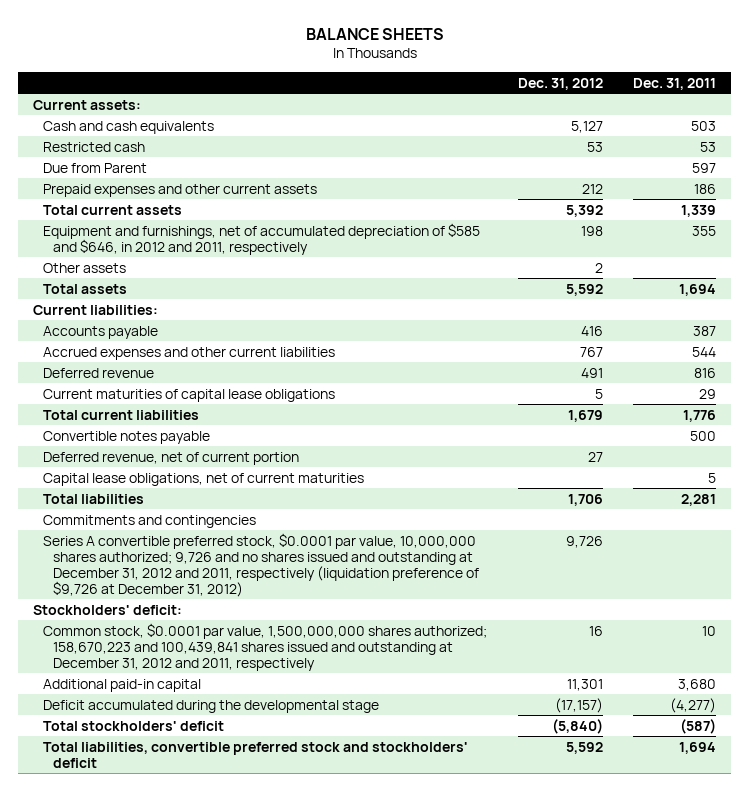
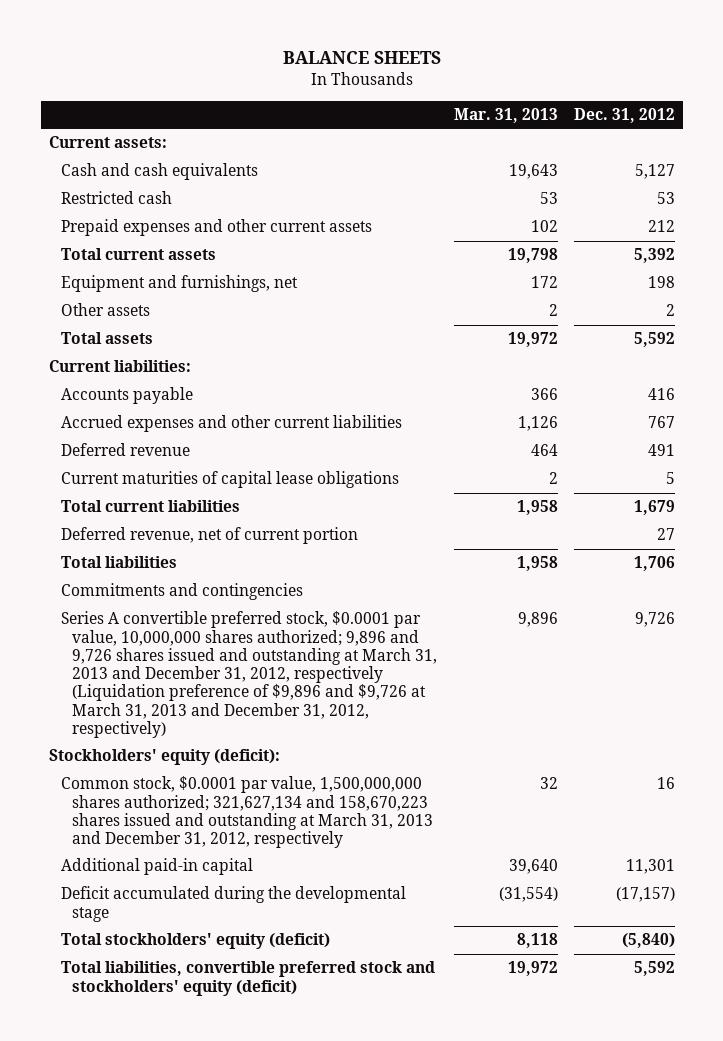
[633,77,717,90] Dec. 31, 2011 -> none
none -> [453,107,558,123] Mar. 31, 2013
[43,162,148,173] Due from Parent -> none
[43,222,481,255] Equipment and furnishings, net of accumulated depreciation of $585 and $646, in 2012 and 2011, respectively -> [60,275,298,293] Equipment and furnishings, net
[43,430,211,444] Convertible notes payable -> none
[43,472,365,486] Capital lease obligations, net of current maturities -> none
[43,532,480,597] Series A convertible preferred stock, $0.0001 par value, 10,000,000 shares authorized; 9,726 and no shares issued and outstanding at December 31, 2012 and 2011, respectively (liquidation preference of $9,726 at December 31, 2012) -> [60,611,438,738] Series A convertible preferred stock, $0.0001 par value, 10,000,000 shares authorized; 9,896 and 9,726 shares issued and outstanding at March 31, 2013 and December 31, 2012, respectively (Liquidation preference of $9,896 and $9,726 at March 31, 2013 and December 31, 2012, respectively)
[33,604,183,615] Stockholders' deficit: -> [48,749,280,766] Stockholders' equity (deficit):
[43,622,488,671] Common stock, $0.0001 par value, 1,500,000,000 shares authorized; 158,670,223 and 100,439,841 shares issued and outstanding at December 31, 2012 and 2011, respectively -> [60,776,434,849] Common stock, $0.0001 par value, 1,500,000,000 shares authorized; 321,627,134 and 158,670,223 shares issued and outstanding at March 31, 2013 and December 31, 2012, respectively
[43,720,225,731] Total stockholders' deficit -> [60,933,330,950] Total stockholders' equity (deficit)
[43,741,469,768] Total liabilities, convertible preferred stock and stockholders' deficit -> [60,961,435,996] Total liabilities, convertible preferred stock and stockholders' equity (deficit)

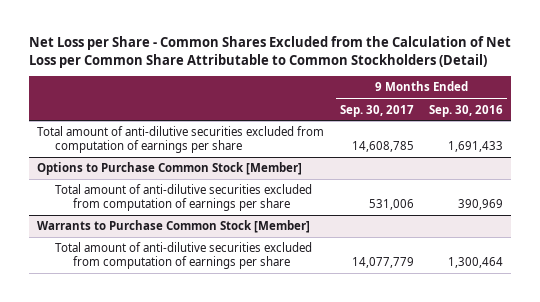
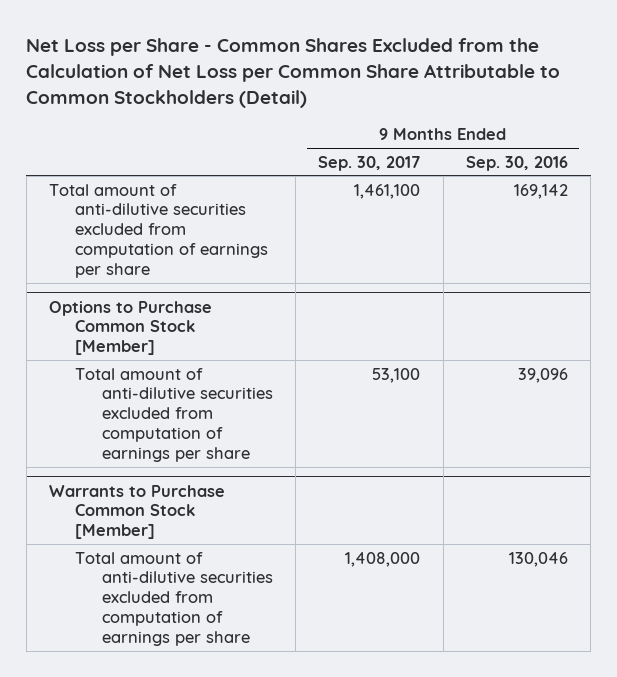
[351,140,414,152] 14,608,785 -> [354,183,421,199] 1,461,100
[448,140,504,152] 1,691,433 -> [513,183,568,199] 169,142
[368,198,414,210] 531,006 -> [372,367,421,383] 53,100
[458,198,504,210] 390,969 -> [517,367,568,383] 39,096
[351,256,414,268] 14,077,779 -> [345,551,421,567] 1,408,000
[448,256,504,268] 1,300,464 -> [508,551,568,567] 130,046

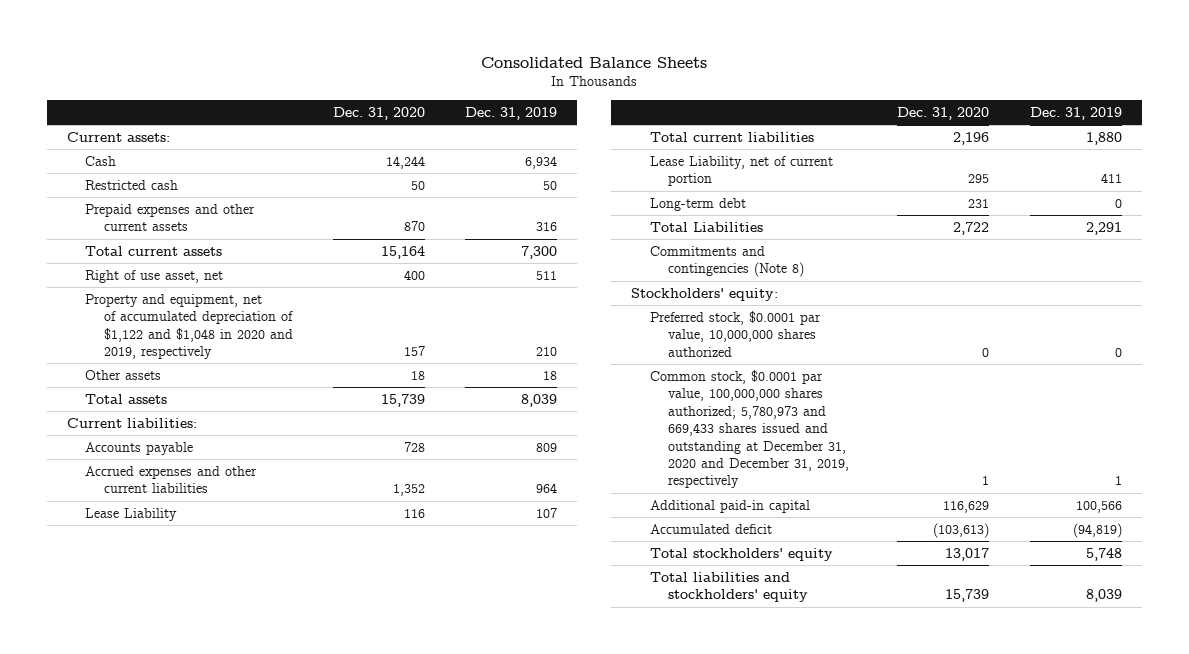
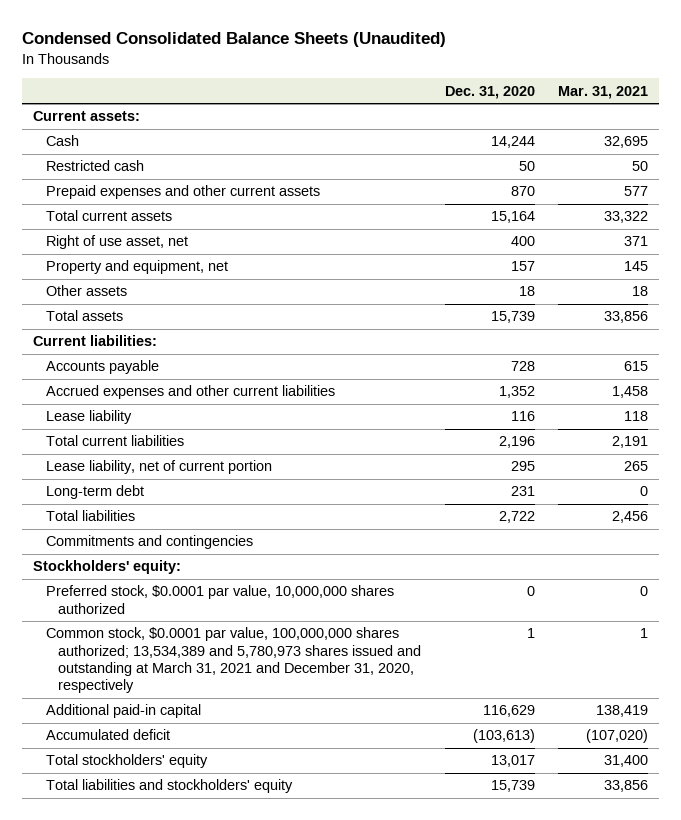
[481,56,708,68] Consolidated Balance Sheets -> [21,32,446,48] Condensed Consolidated Balance Sheets (Unaudited)
[465,106,558,120] Dec. 31, 2019 -> none
none -> [557,85,648,99] Mar. 31, 2021
[85,293,293,360] Property and equipment, net of accumulated depreciation of $1,122 and $1,048 in 2020 and 2019, respectively -> [45,260,228,275] Property and equipment, net
[85,507,178,521] Lease Liability -> [45,410,132,425] Lease liability
[649,155,833,187] Lease Liability, net of current portion -> [45,460,272,475] Lease liability, net of current portion
[649,221,763,232] Total Liabilities -> [45,510,135,522] Total liabilities
[649,245,805,278] Commitments and contingencies (Note 8) -> [45,535,253,550] Commitments and contingencies
[649,369,850,489] Common stock, $0.0001 par value, 100,000,000 shares authorized; 5,780,973 and 669,433 shares issued and outstanding at December 31, 2020 and December 31, 2019, respectively -> [45,627,422,694] Common stock, $0.0001 par value, 100,000,000 shares authorized; 13,534,389 and 5,780,973 shares issued and outstanding at March 31, 2021 and December 31, 2020, respectively

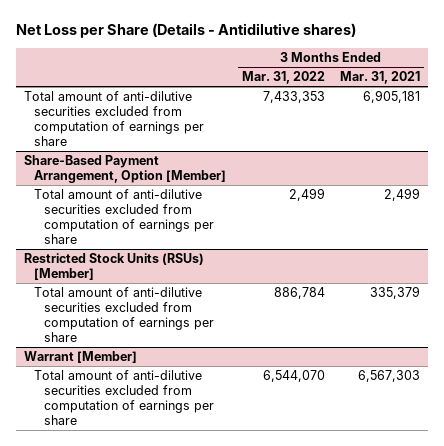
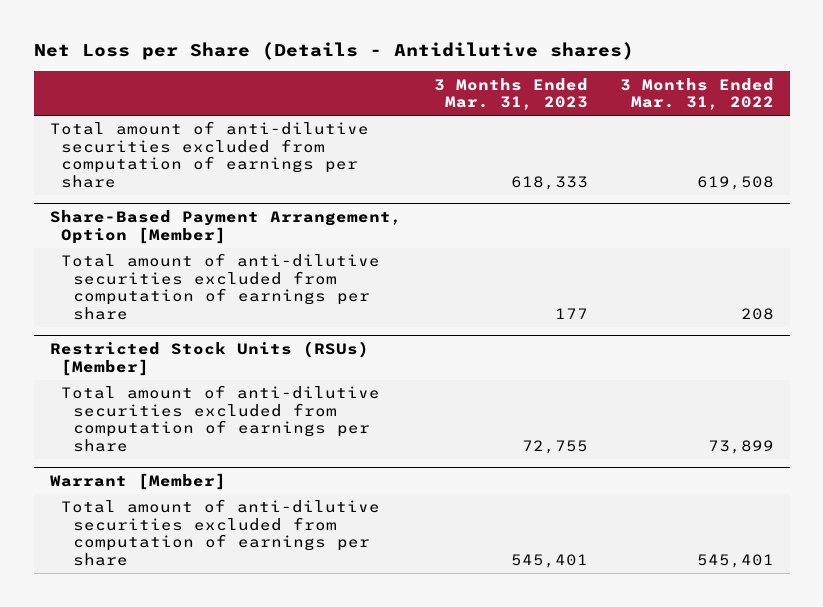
[340,71,421,85] Mar. 31, 2021 -> none
none -> [433,77,588,111] 3 Months Ended Mar. 31, 2023
[262,91,325,104] 7,433,353 -> [696,175,774,190] 619,508
[288,188,325,202] 2,499 -> [740,307,774,320] 208
[273,287,325,300] 886,784 -> [707,439,774,454] 73,899
[262,370,325,383] 6,544,070 -> [696,553,774,568] 545,401

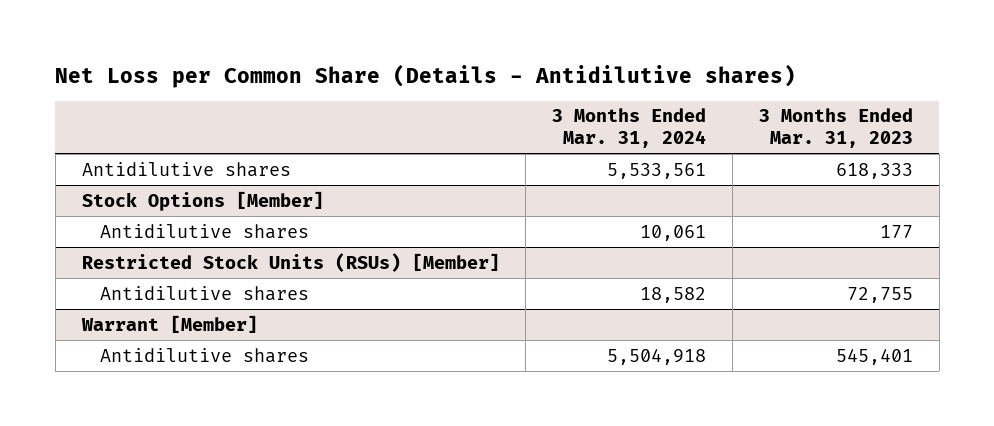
[33,42,634,61] Net Loss per Share (Details - Antidilutive shares) -> [55,64,797,89] Net Loss per Common Share (Details - Antidilutive shares)
[619,77,774,111] 3 Months Ended Mar. 31, 2022 -> none
none -> [552,108,707,149] 3 Months Ended Mar. 31, 2024
[49,210,402,244] Share-Based Payment Arrangement, Option [Member] -> none
[49,121,369,188] Total amount of anti-dilutive securities excluded from computation of earnings per share -> [81,161,291,177] Antidilutive shares
none -> [81,190,324,211] Stock Options [Member]
[61,253,381,320] Total amount of anti-dilutive securities excluded from computation of earnings per share -> [99,223,309,239] Antidilutive shares
[61,385,381,452] Total amount of anti-dilutive securities excluded from computation of earnings per share -> [99,285,309,301] Antidilutive shares
[61,499,381,566] Total amount of anti-dilutive securities excluded from computation of earnings per share -> [99,347,309,363] Antidilutive shares

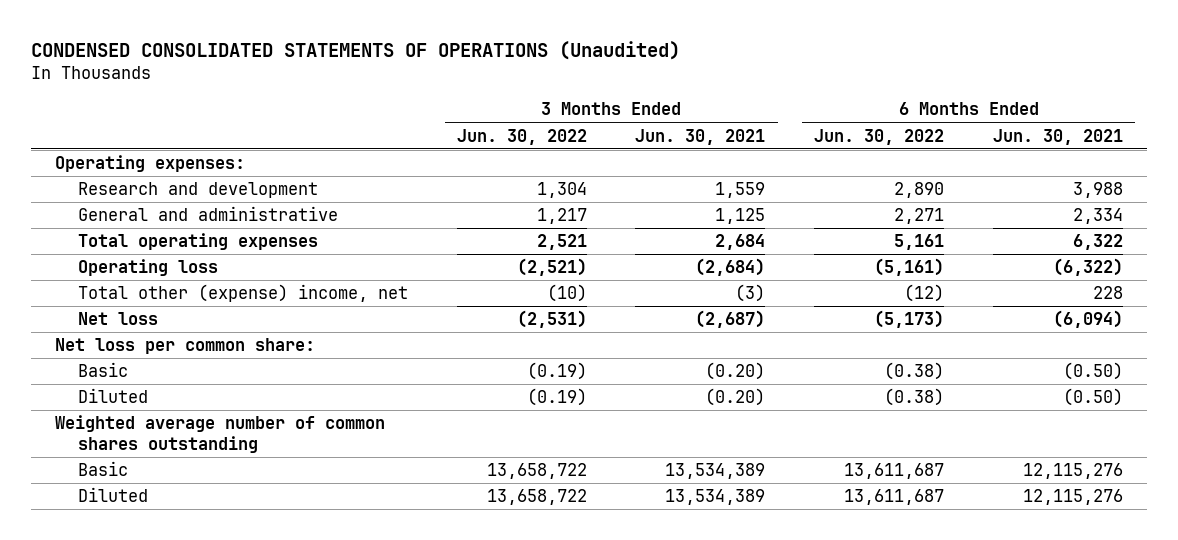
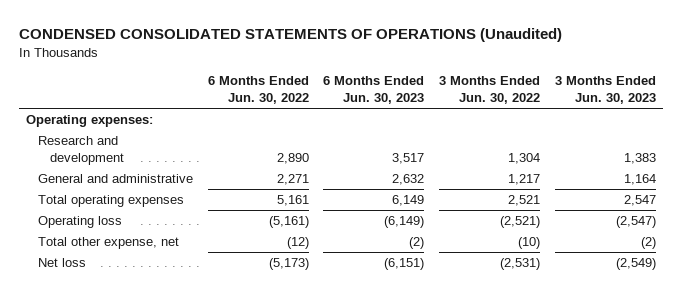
[635,128,766,145] Jun. 30, 2021 -> none
[992,128,1123,145] Jun. 30, 2021 -> none
none -> [323,76,425,105] 6 Months Ended Jun. 30, 2023
none -> [554,76,656,105] 3 Months Ended Jun. 30, 2023
[78,284,409,303] Total other (expense) income, net -> [38,236,180,249] Total other expense, net
[55,338,316,355] Net loss per common share: -> none
[78,362,129,378] Basic -> none
[78,388,149,404] Diluted -> none
[55,415,386,454] Weighted average number of common shares outstanding -> none
[78,461,129,477] Basic -> none
[78,487,149,503] Diluted -> none

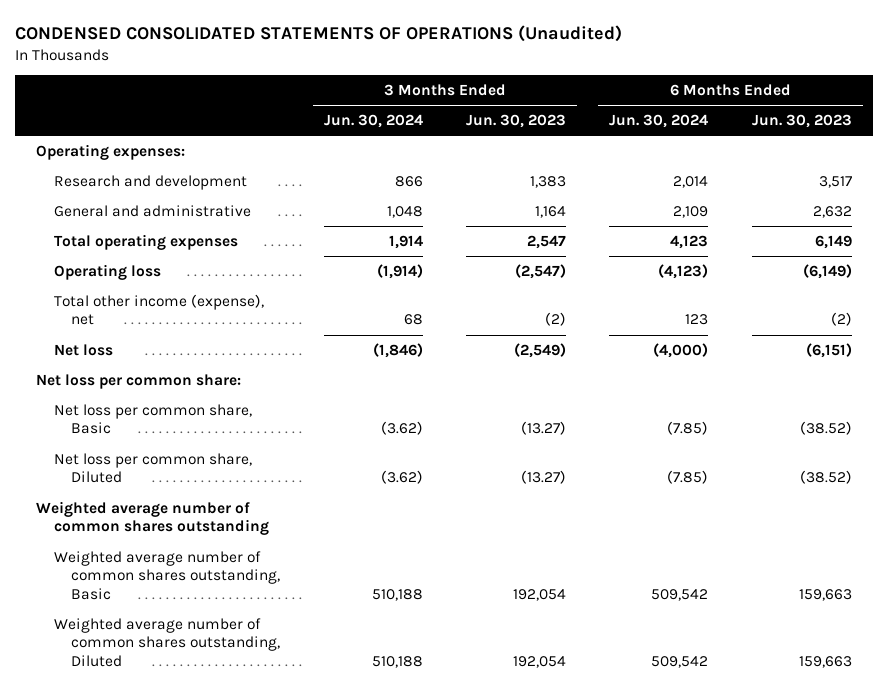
[207,76,309,105] 6 Months Ended Jun. 30, 2022 -> none
[439,76,541,105] 3 Months Ended Jun. 30, 2022 -> none
none -> [323,114,423,129] Jun. 30, 2024
none -> [609,114,709,129] Jun. 30, 2024
[38,236,180,249] Total other expense, net -> [53,293,264,326] Total other income (expense), net
none -> [36,373,242,389] Net loss per common share:
none -> [53,403,252,435] Net loss per common share, Basic
none -> [53,452,252,484] Net loss per common share, Diluted
none -> [36,500,269,536] Weighted average number of common shares outstanding
none -> [53,550,281,600] Weighted average number of common shares outstanding, Basic
none -> [53,617,281,667] Weighted average number of common shares outstanding, Diluted

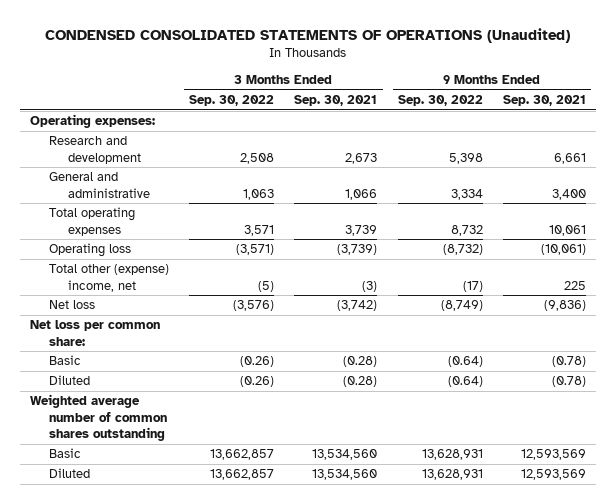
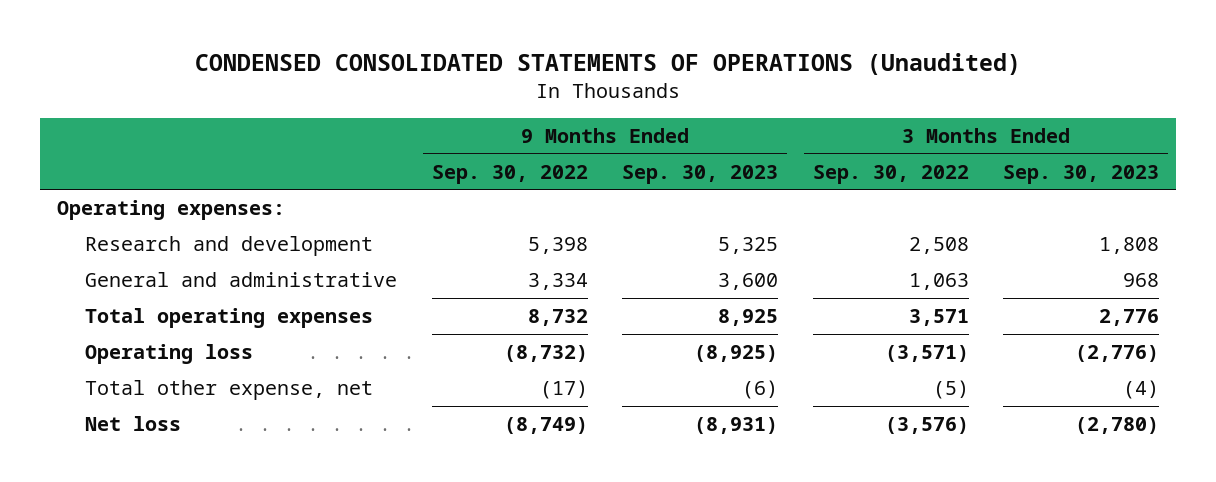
[294,95,378,107] Sep. 30, 2021 -> none
[503,95,587,107] Sep. 30, 2021 -> none
none -> [622,164,779,184] Sep. 30, 2023
none -> [1003,164,1160,184] Sep. 30, 2023
[48,264,169,292] Total other (expense) income, net -> [85,380,374,401] Total other expense, net
[29,320,160,346] Net loss per common share: -> none
[48,355,81,366] Basic -> none
[48,375,90,386] Diluted -> none
[29,394,167,442] Weighted average number of common shares outstanding -> none
[48,448,81,459] Basic -> none
[48,468,90,479] Diluted -> none

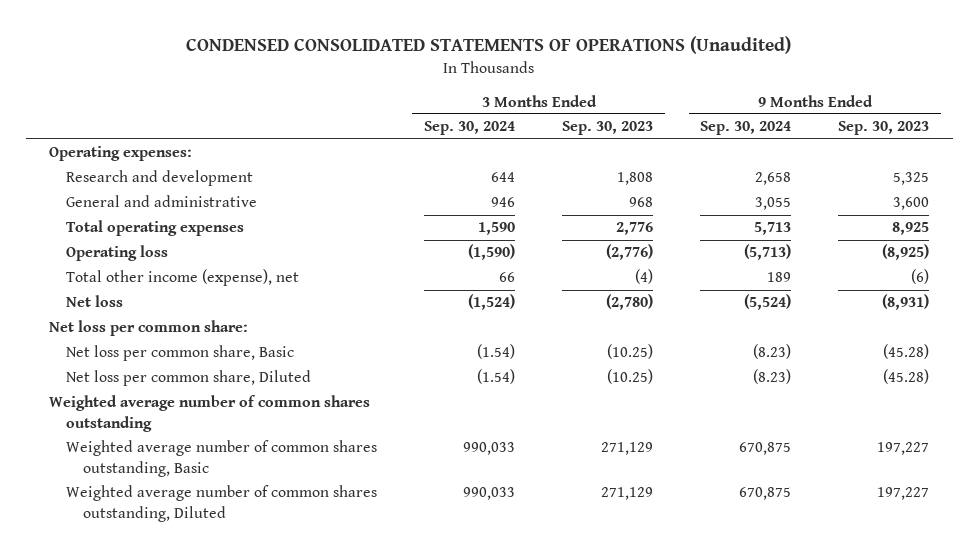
[431,164,588,184] Sep. 30, 2022 -> none
[812,164,969,184] Sep. 30, 2022 -> none
none -> [424,121,516,136] Sep. 30, 2024
none -> [700,121,792,136] Sep. 30, 2024
[85,380,374,401] Total other expense, net -> [66,269,300,287] Total other income (expense), net
none -> [49,320,249,337] Net loss per common share:
none -> [66,345,295,362] Net loss per common share, Basic
none -> [66,370,312,387] Net loss per common share, Diluted
none -> [49,395,371,432] Weighted average number of common shares outstanding
none -> [66,440,378,477] Weighted average number of common shares outstanding, Basic
none -> [66,485,378,522] Weighted average number of common shares outstanding, Diluted

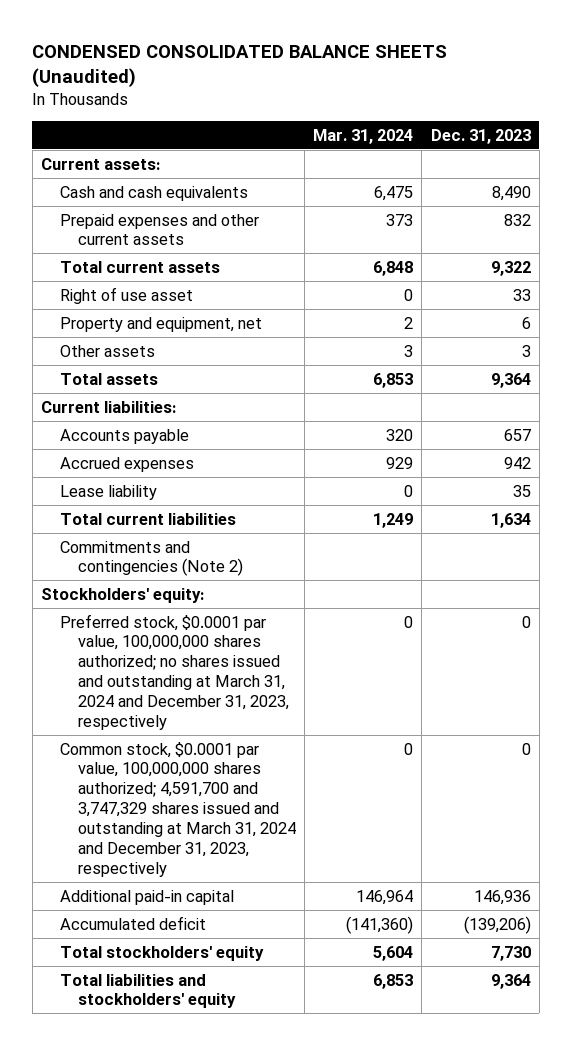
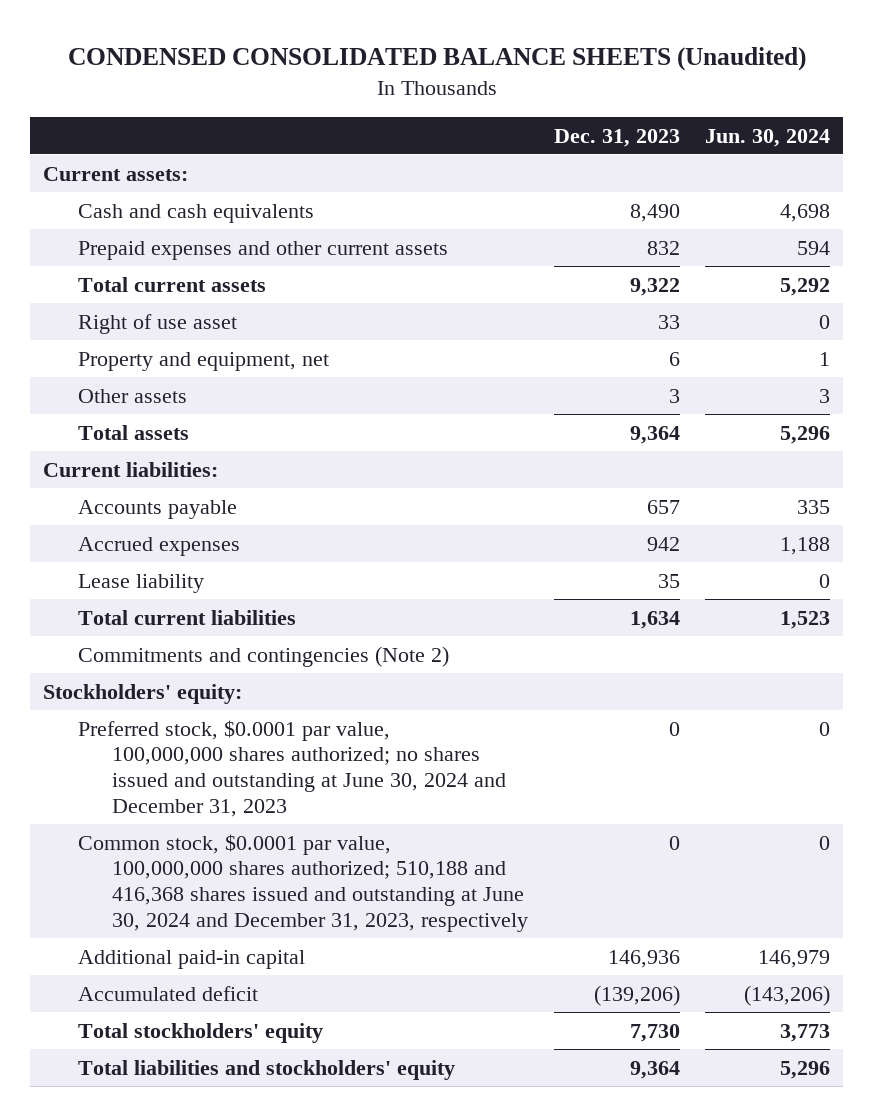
[313,128,414,144] Mar. 31, 2024 -> none
none -> [705,128,831,147] Jun. 30, 2024
[59,613,290,730] Preferred stock, $0.0001 par value, 100,000,000 shares authorized; no shares issued and outstanding at March 31, 2024 and December 31, 2023, respectively -> [77,719,507,817] Preferred stock, $0.0001 par value, 100,000,000 shares authorized; no shares issued and outstanding at June 30, 2024 and December 31, 2023
[59,741,297,877] Common stock, $0.0001 par value, 100,000,000 shares authorized; 4,591,700 and 3,747,329 shares issued and outstanding at March 31, 2024 and December 31, 2023, respectively -> [77,833,529,932] Common stock, $0.0001 par value, 100,000,000 shares authorized; 510,188 and 416,368 shares issued and outstanding at June 30, 2024 and December 31, 2023, respectively

